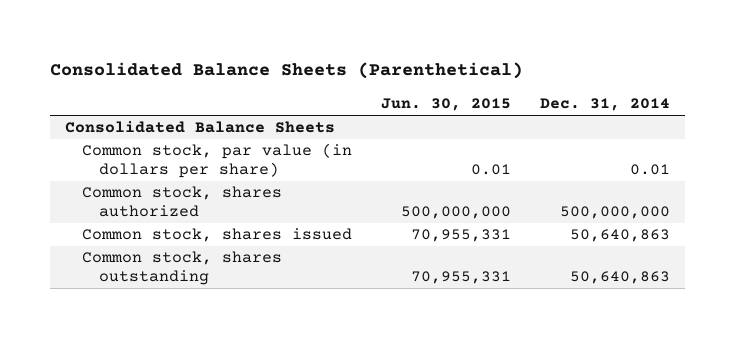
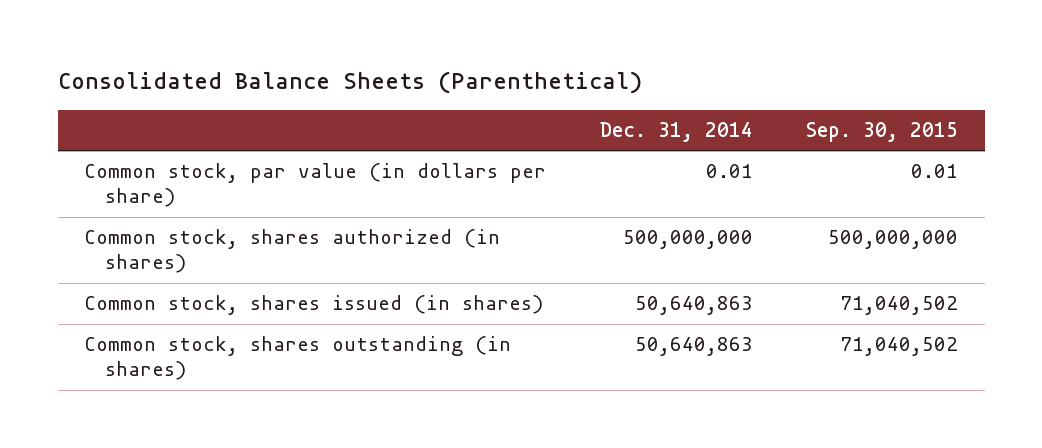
[380,98,511,112] Jun. 30, 2015 -> none
none -> [806,122,959,143] Sep. 30, 2015
[64,121,335,134] Consolidated Balance Sheets -> none
[81,186,282,218] Common stock, shares authorized -> [84,229,501,274] Common stock, shares authorized (in shares)
[81,228,352,243] Common stock, shares issued -> [84,295,544,316] Common stock, shares issued (in shares)
[81,251,282,286] Common stock, shares outstanding -> [84,336,512,381] Common stock, shares outstanding (in shares)

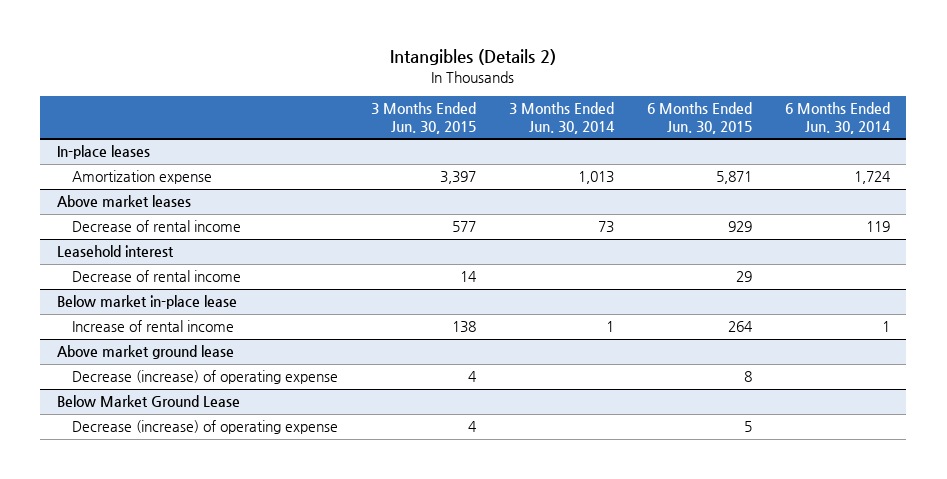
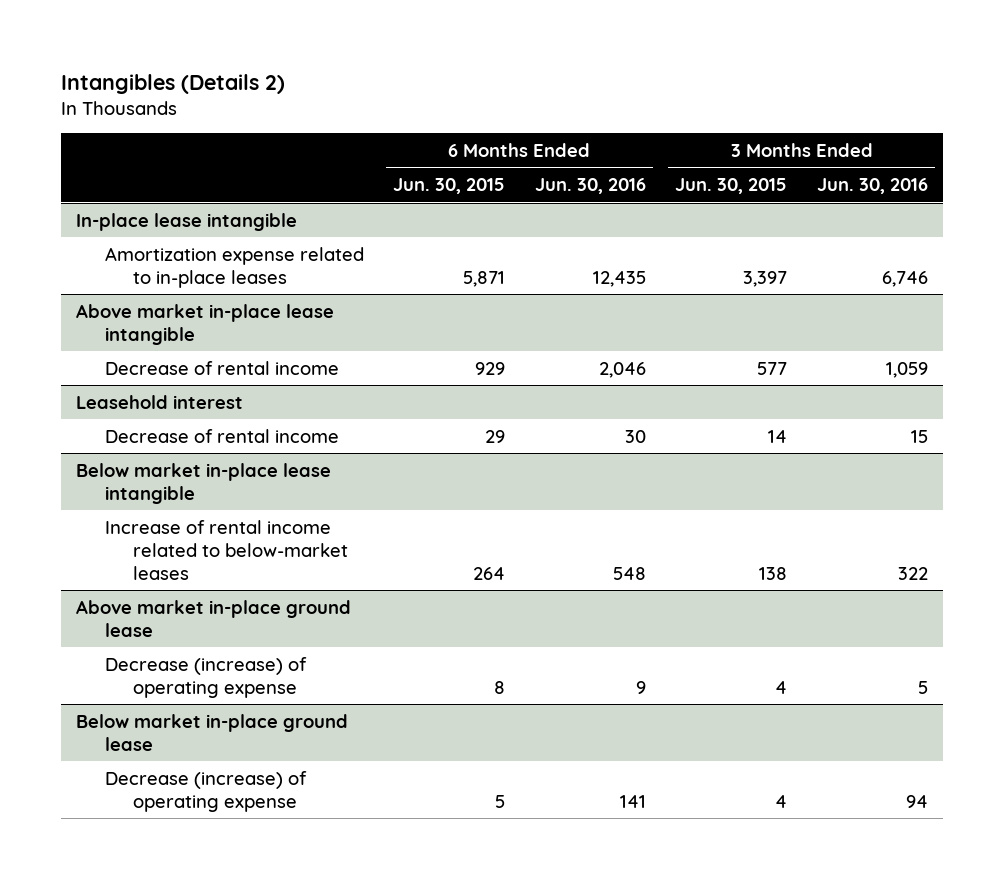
[509,102,616,134] 3 Months Ended Jun. 30, 2014 -> none
[784,102,891,134] 6 Months Ended Jun. 30, 2014 -> none
none -> [534,178,646,195] Jun. 30, 2016
none -> [816,178,928,195] Jun. 30, 2016
[56,145,150,160] In-place leases -> [75,212,297,231] In-place lease intangible
[72,170,213,185] Amortization expense -> [104,246,364,288] Amortization expense related to in-place leases
[56,195,191,208] Above market leases -> [75,303,334,345] Above market in-place lease intangible
[56,295,237,310] Below market in-place lease -> [75,462,331,504] Below market in-place lease intangible
[72,320,235,333] Increase of rental income -> [104,519,349,580] Increase of rental income related to below-market leases
[56,345,234,360] Above market ground lease -> [75,599,351,637] Above market in-place ground lease
[56,395,240,408] Below Market Ground Lease -> [75,713,348,751] Below market in-place ground lease

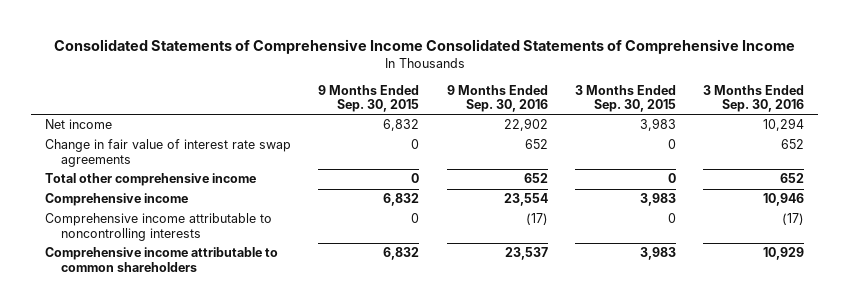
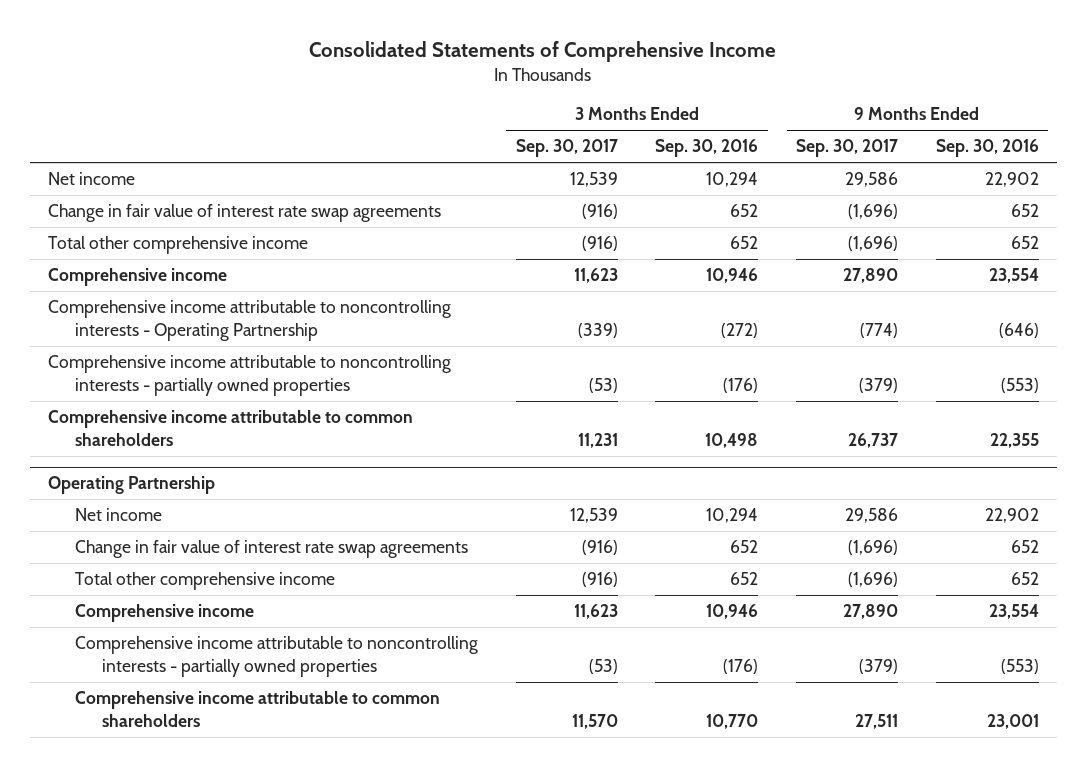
[53,38,795,54] Consolidated Statements of Comprehensive Income Consolidated Statements of Comprehensive Income -> [309,40,777,62] Consolidated Statements of Comprehensive Income
[318,84,420,113] 9 Months Ended Sep. 30, 2015 -> none
[574,84,676,113] 3 Months Ended Sep. 30, 2015 -> none
none -> [515,139,618,158] Sep. 30, 2017
none -> [795,139,898,158] Sep. 30, 2017
[44,213,272,241] Comprehensive income attributable to noncontrolling interests -> [48,300,452,341] Comprehensive income attributable to noncontrolling interests - Operating Partnership
[525,213,548,226] (17) -> [998,322,1039,338] (646)
[782,213,805,226] (17) -> [721,322,759,338] (272)
none -> [48,355,452,396] Comprehensive income attributable to noncontrolling interests - partially owned properties
[504,247,548,261] 23,537 -> [989,432,1039,448] 22,355
[763,247,805,261] 10,929 -> [705,432,759,448] 10,498
none -> [48,476,216,495] Operating Partnership
none -> [75,508,163,522] Net income
none -> [75,540,469,559] Change in fair value of interest rate swap agreements
none -> [75,572,336,591] Total other comprehensive income
none -> [75,604,255,623] Comprehensive income
none -> [75,636,479,677] Comprehensive income attributable to noncontrolling interests - partially owned properties
none -> [75,691,441,727] Comprehensive income attributable to common shareholders

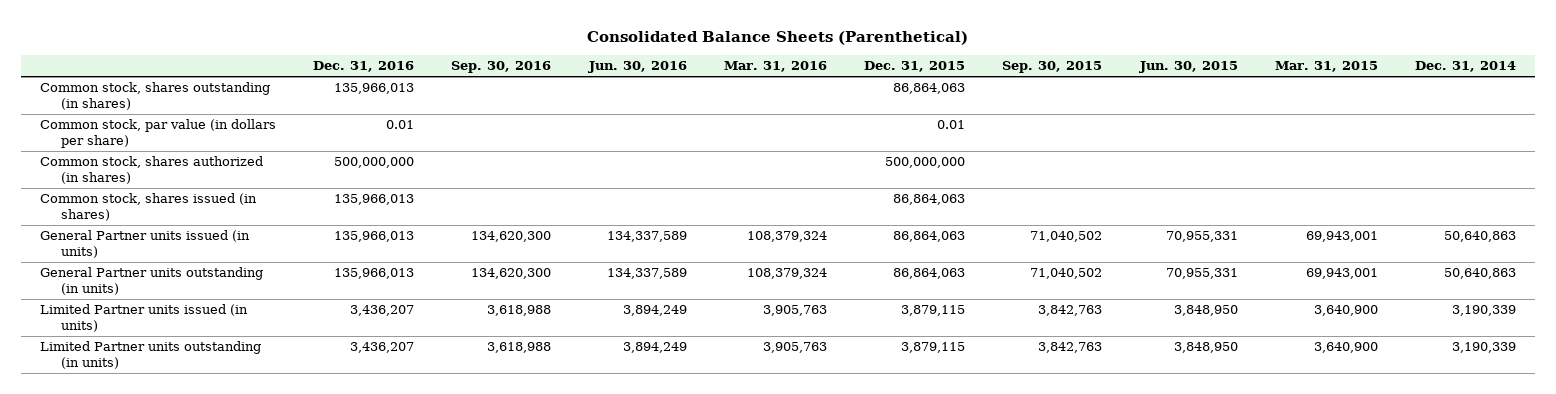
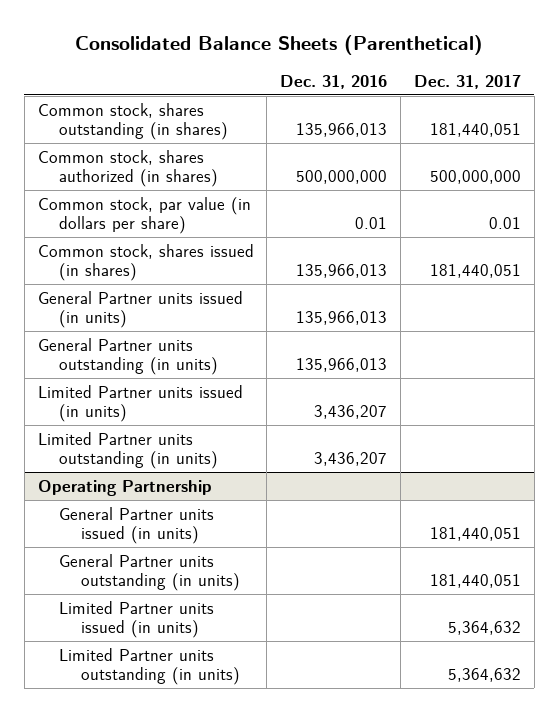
[451,61,552,74] Sep. 30, 2016 -> none
[587,61,687,74] Jun. 30, 2016 -> none
[723,61,827,73] Mar. 31, 2016 -> none
[864,61,966,73] Dec. 31, 2015 -> none
[1002,61,1103,74] Sep. 30, 2015 -> none
[1138,61,1238,74] Jun. 30, 2015 -> none
[1274,61,1378,73] Mar. 31, 2015 -> none
[1415,61,1517,73] Dec. 31, 2014 -> none
none -> [414,74,522,89] Dec. 31, 2017
[39,119,276,149] Common stock, par value (in dollars per share) -> [37,196,251,235] Common stock, par value (in dollars per share)
none -> [37,479,212,496] Operating Partnership
none -> [59,506,215,545] General Partner units issued (in units)
none -> [59,553,240,592] General Partner units outstanding (in units)
none -> [59,600,215,639] Limited Partner units issued (in units)
none -> [59,647,240,686] Limited Partner units outstanding (in units)

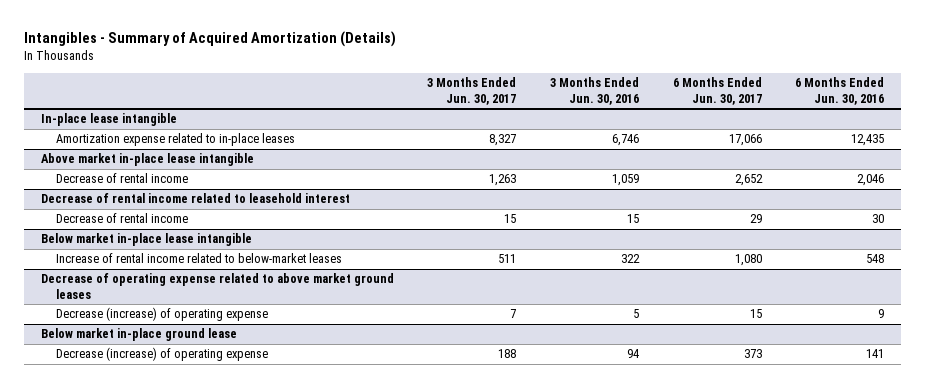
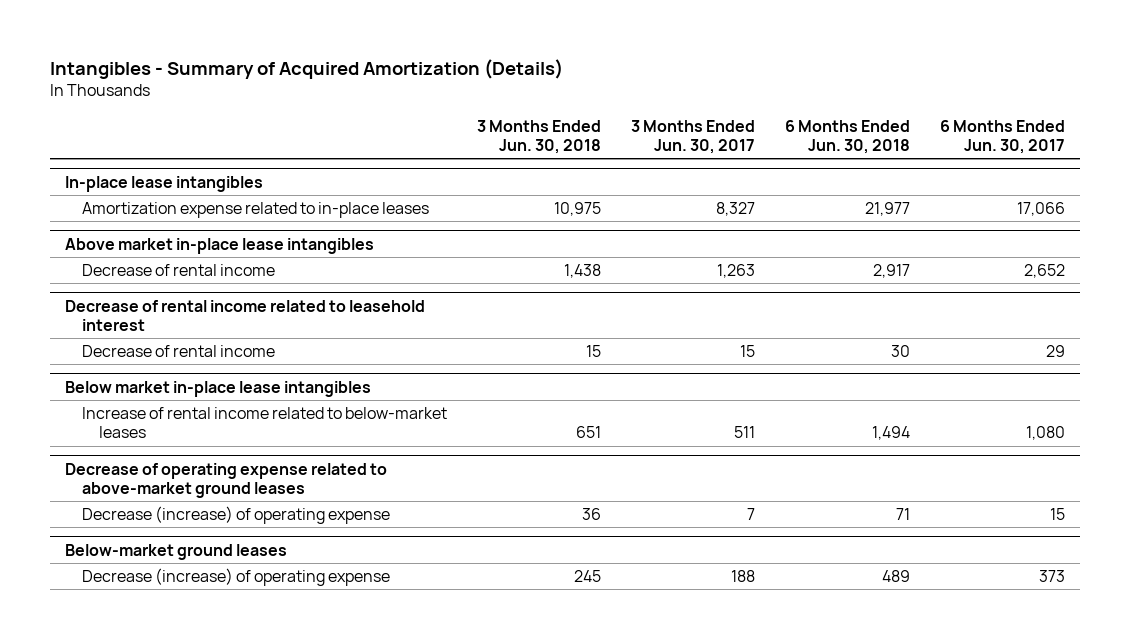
[549,77,639,105] 3 Months Ended Jun. 30, 2016 -> none
[795,77,885,105] 6 Months Ended Jun. 30, 2016 -> none
none -> [476,119,601,154] 3 Months Ended Jun. 30, 2018
none -> [784,119,910,154] 6 Months Ended Jun. 30, 2018
[40,113,177,127] In-place lease intangible -> [64,175,263,192] In-place lease intangibles
[40,153,254,167] Above market in-place lease intangible -> [64,237,374,254] Above market in-place lease intangibles
[40,233,252,247] Below market in-place lease intangible -> [64,380,371,397] Below market in-place lease intangibles
[40,273,394,299] Decrease of operating expense related to above market ground leases -> [64,462,387,498] Decrease of operating expense related to above-market ground leases
[40,328,237,342] Below market in-place ground lease -> [64,543,287,560] Below-market ground leases

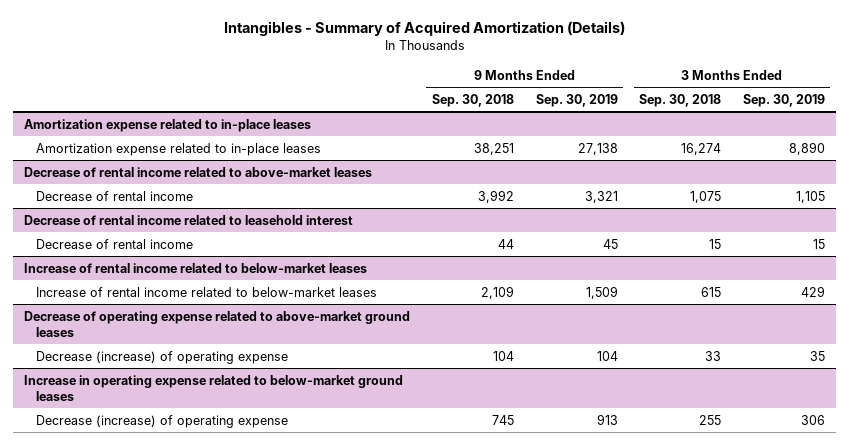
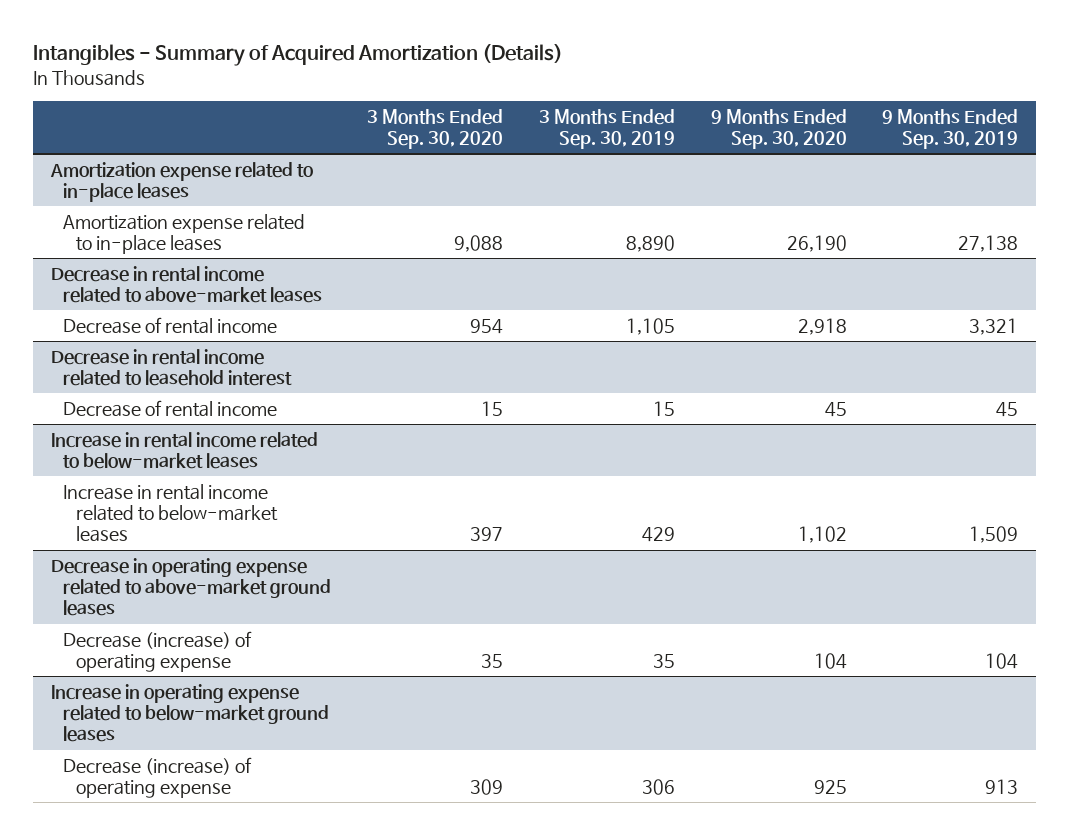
[431,93,514,107] Sep. 30, 2018 -> none
[639,93,722,107] Sep. 30, 2018 -> none
none -> [367,108,504,150] 3 Months Ended Sep. 30, 2020
none -> [710,108,847,150] 9 Months Ended Sep. 30, 2020
[24,166,373,177] Decrease of rental income related to above-market leases -> [50,265,323,304] Decrease in rental income related to above-market leases
[24,214,354,225] Decrease of rental income related to leasehold interest -> [50,348,293,387] Decrease in rental income related to leasehold interest
[24,262,368,273] Increase of rental income related to below-market leases -> [50,431,318,470] Increase in rental income related to below-market leases
[36,286,378,297] Increase of rental income related to below-market leases -> [63,483,279,543] Increase in rental income related to below-market leases
[24,310,411,337] Decrease of operating expense related to above-market ground leases -> [50,557,332,617] Decrease in operating expense related to above-market ground leases

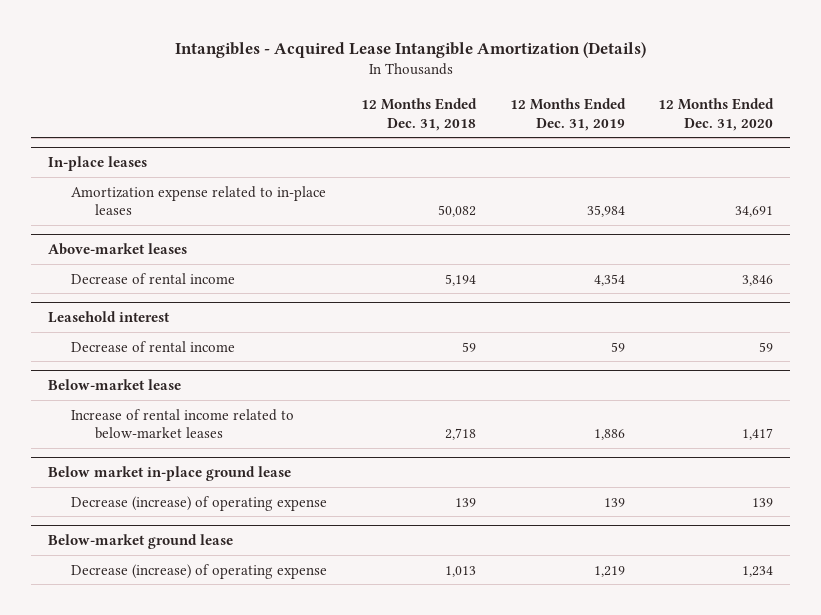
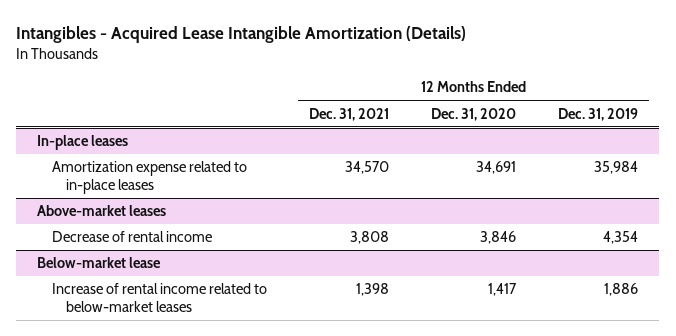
[361,97,478,131] 12 Months Ended Dec. 31, 2018 -> none
none -> [308,107,389,121] Dec. 31, 2021
[47,310,170,323] Leasehold interest -> none
[71,340,236,352] Decrease of rental income -> none
[47,465,291,481] Below market in-place ground lease -> none
[71,495,328,511] Decrease (increase) of operating expense -> none
[47,533,233,549] Below-market ground lease -> none
[71,563,328,579] Decrease (increase) of operating expense -> none

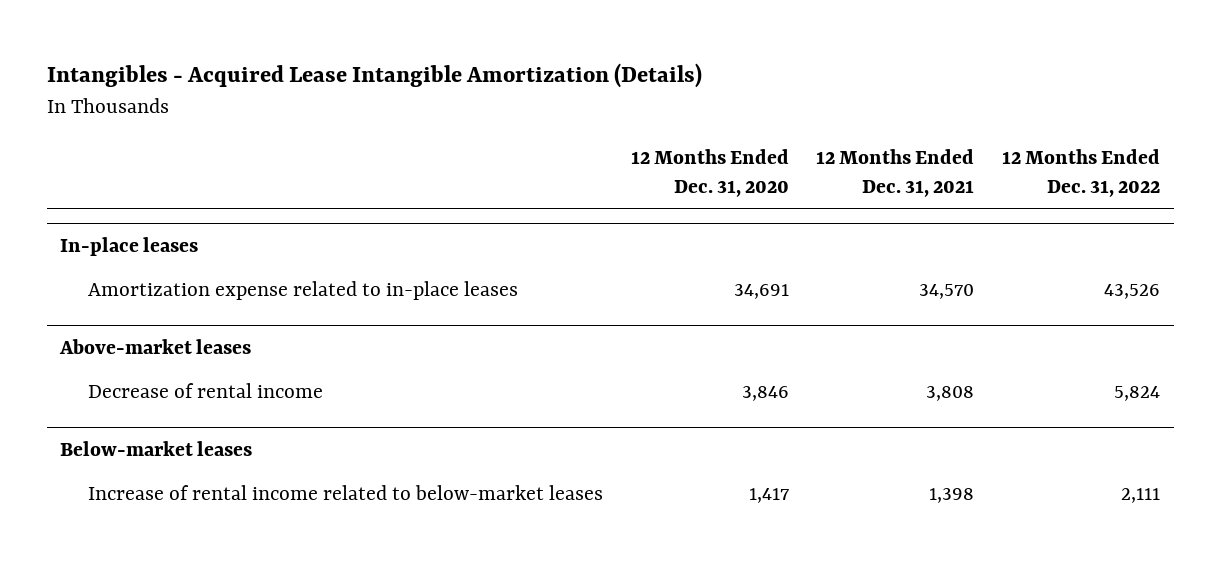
[558,107,639,121] Dec. 31, 2019 -> none
none -> [1001,148,1160,197] 12 Months Ended Dec. 31, 2022
[37,257,162,269] Below-market lease -> [60,440,253,456] Below-market leases

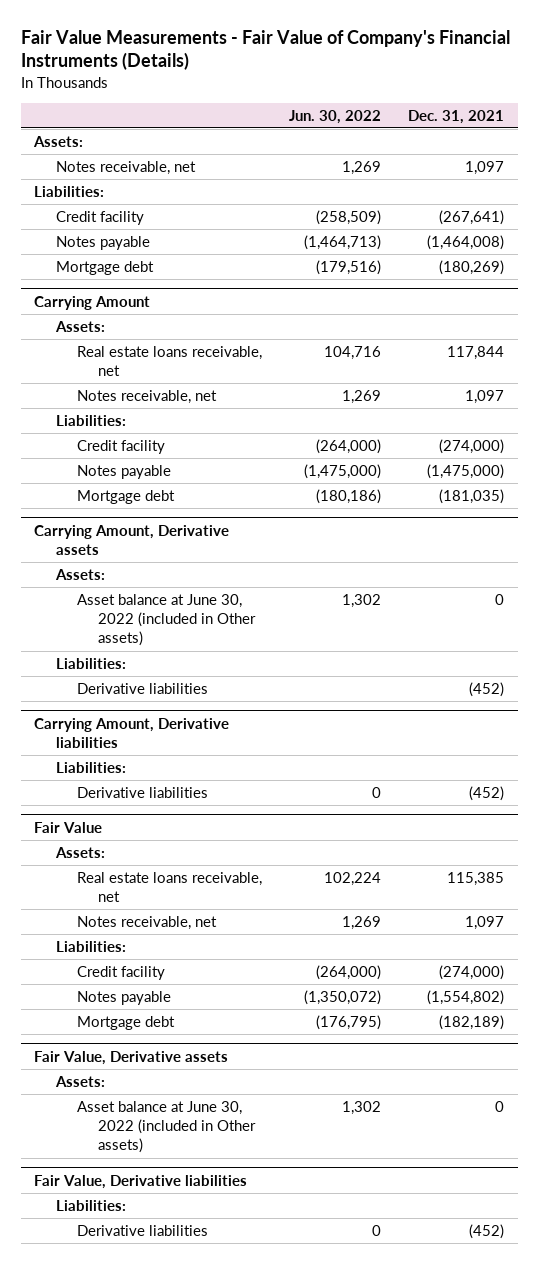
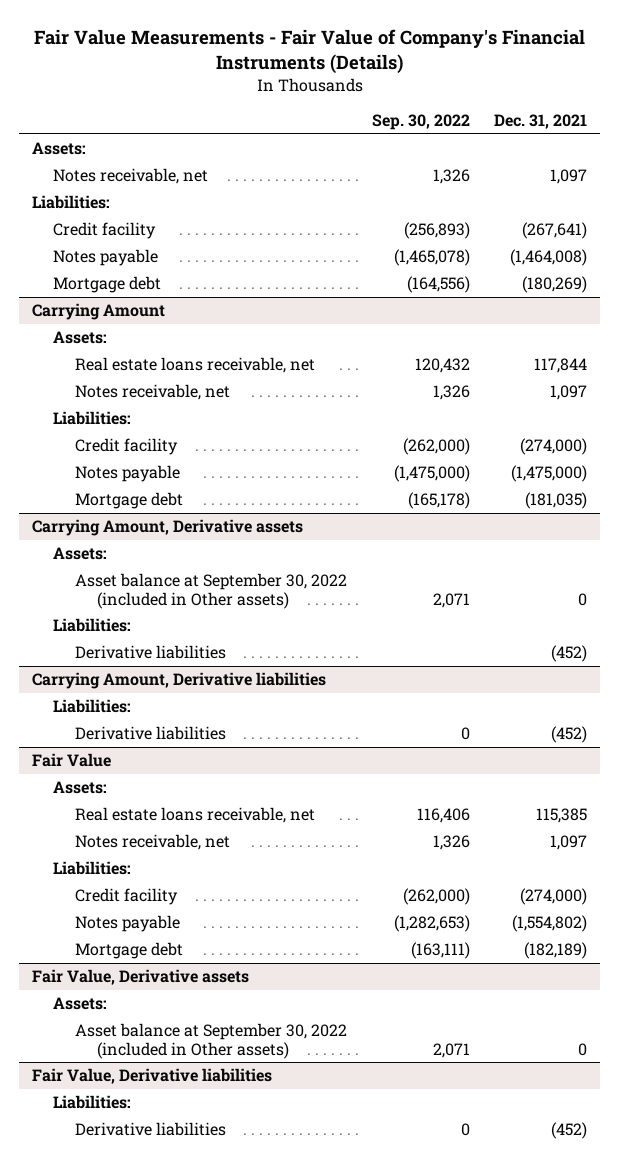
[289,109,382,124] Jun. 30, 2022 -> none
none -> [371,114,470,131] Sep. 30, 2022
[76,594,256,647] Asset balance at June 30, 2022 (included in Other assets) -> [75,573,348,609] Asset balance at September 30, 2022 (included in Other assets)
[76,1101,256,1154] Asset balance at June 30, 2022 (included in Other assets) -> [75,1023,348,1059] Asset balance at September 30, 2022 (included in Other assets)

